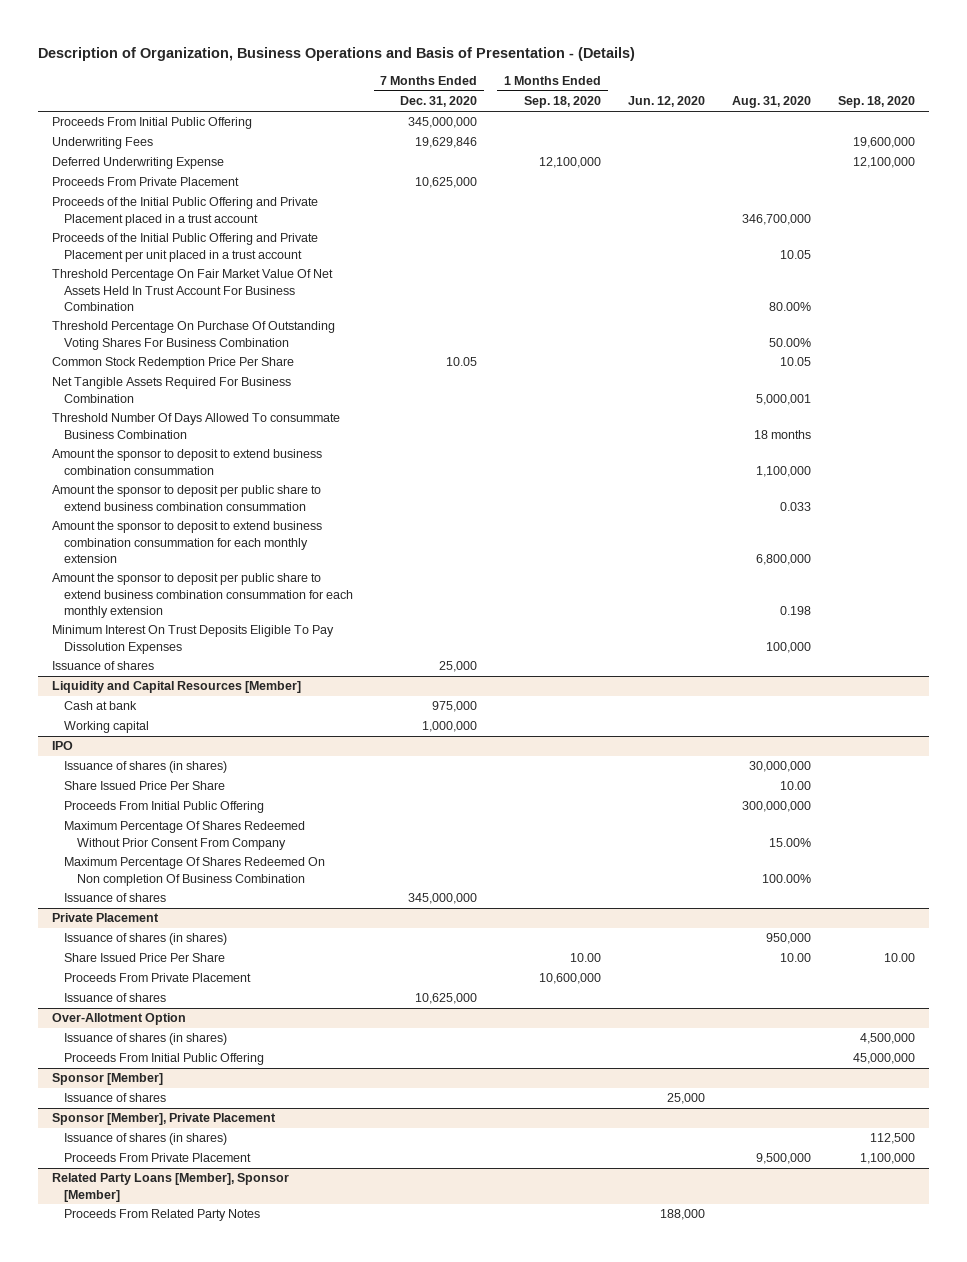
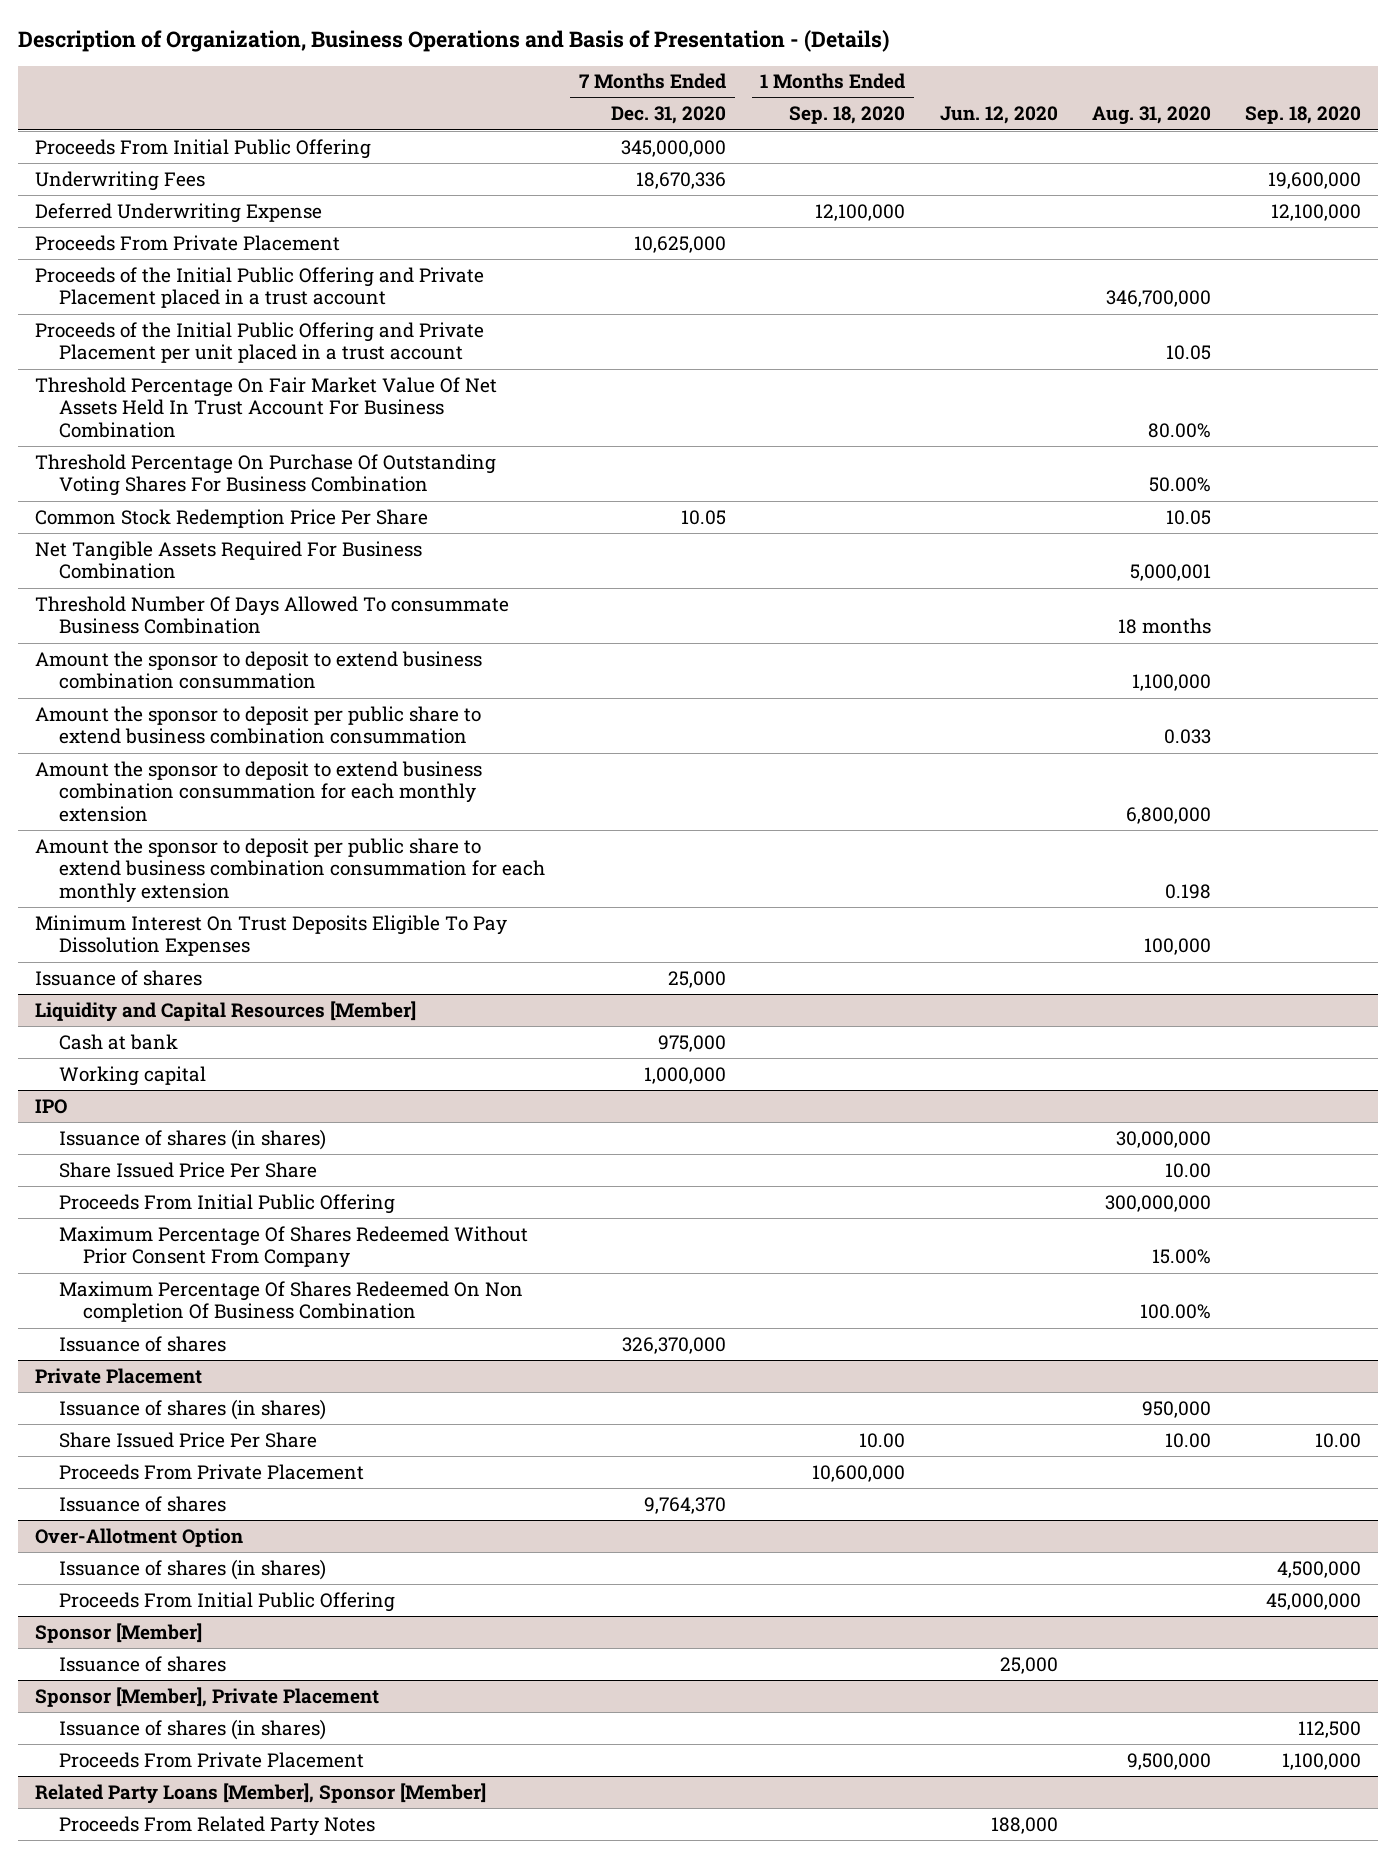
[415,137,478,149] 19,629,846 -> [636,171,727,189] 18,670,336
[408,893,478,905] 345,000,000 -> [622,1336,727,1354] 326,370,000
[415,993,478,1005] 10,625,000 -> [644,1496,727,1514] 9,764,370

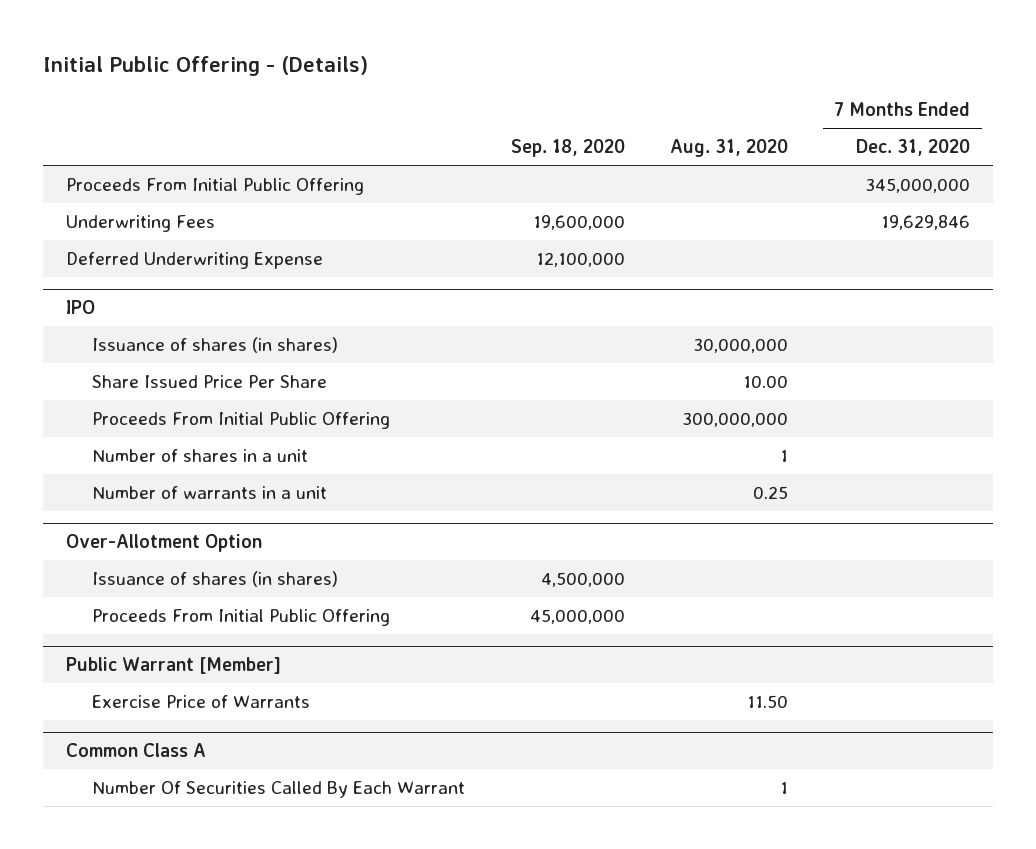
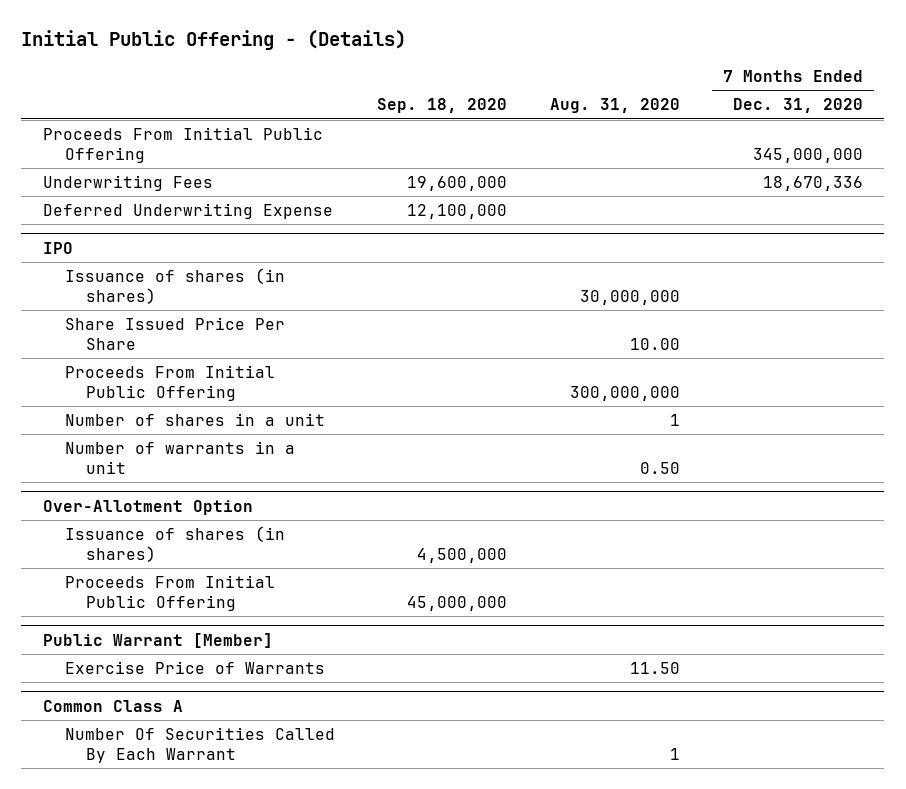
[881,214,971,230] 19,629,846 -> [762,176,863,192] 18,670,336
[753,485,789,499] 0.25 -> [640,461,681,474] 0.50

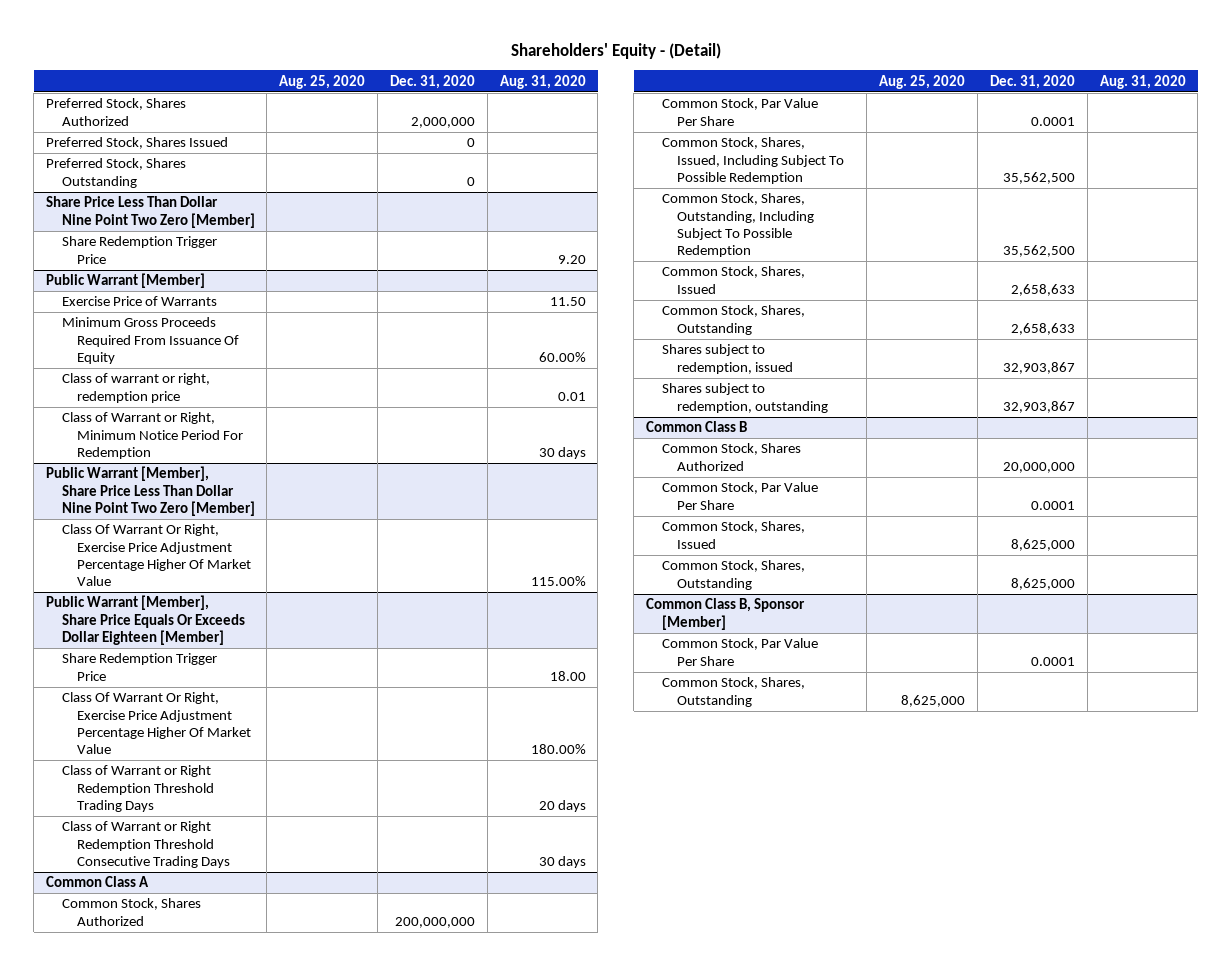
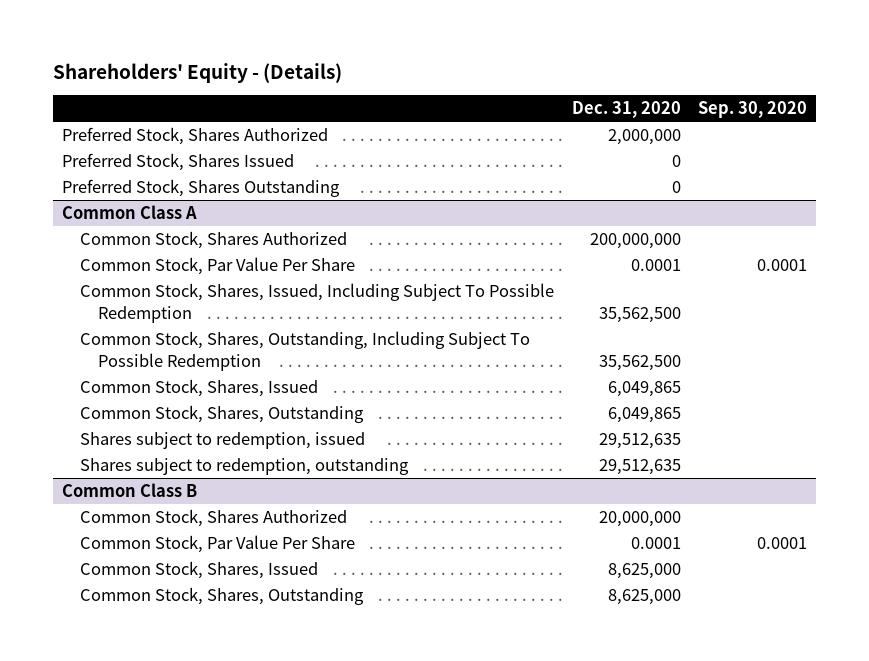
[510,43,721,60] Shareholders' Equity - (Detail) -> [53,62,343,83] Shareholders' Equity - (Details)
[279,74,366,89] Aug. 25, 2020 -> none
[499,74,586,89] Aug. 31, 2020 -> none
none -> [698,101,808,119] Sep. 30, 2020
[46,196,255,228] Share Price Less Than Dollar Nine Point Two Zero [Member] -> none
[61,236,217,264] Share Redemption Trigger Price -> none
[46,273,206,289] Public Warrant [Member] -> none
[61,296,217,307] Exercise Price of Warrants -> none
[61,317,239,364] Minimum Gross Proceeds Required From Issuance Of Equity -> none
[61,373,210,403] Class of warrant or right, redemption price -> none
[61,412,243,459] Class of Warrant or Right, Minimum Notice Period For Redemption -> none
[46,466,255,516] Public Warrant [Member], Share Price Less Than Dollar Nine Point Two Zero [Member] -> none
[61,524,251,587] Class Of Warrant Or Right, Exercise Price Adjustment Percentage Higher Of Market Value -> none
[46,595,245,645] Public Warrant [Member], Share Price Equals Or Exceeds Dollar Eighteen [Member] -> none
[61,653,217,681] Share Redemption Trigger Price -> none
[61,692,251,755] Class Of Warrant Or Right, Exercise Price Adjustment Percentage Higher Of Market Value -> none
[61,765,214,812] Class of Warrant or Right Redemption Threshold Trading Days -> none
[61,821,230,868] Class of Warrant or Right Redemption Threshold Consecutive Trading Days -> none
[1010,283,1075,296] 2,658,633 -> [607,381,681,398] 6,049,865
[1010,322,1075,335] 2,658,633 -> [607,407,681,424] 6,049,865
[1002,361,1075,374] 32,903,867 -> [598,433,681,450] 29,512,635
[1002,400,1075,413] 32,903,867 -> [598,459,681,476] 29,512,635
[646,598,806,630] Common Class B, Sponsor [Member] -> none
[661,638,818,666] Common Stock, Par Value Per Share -> none
[661,677,805,707] Common Stock, Shares, Outstanding -> none

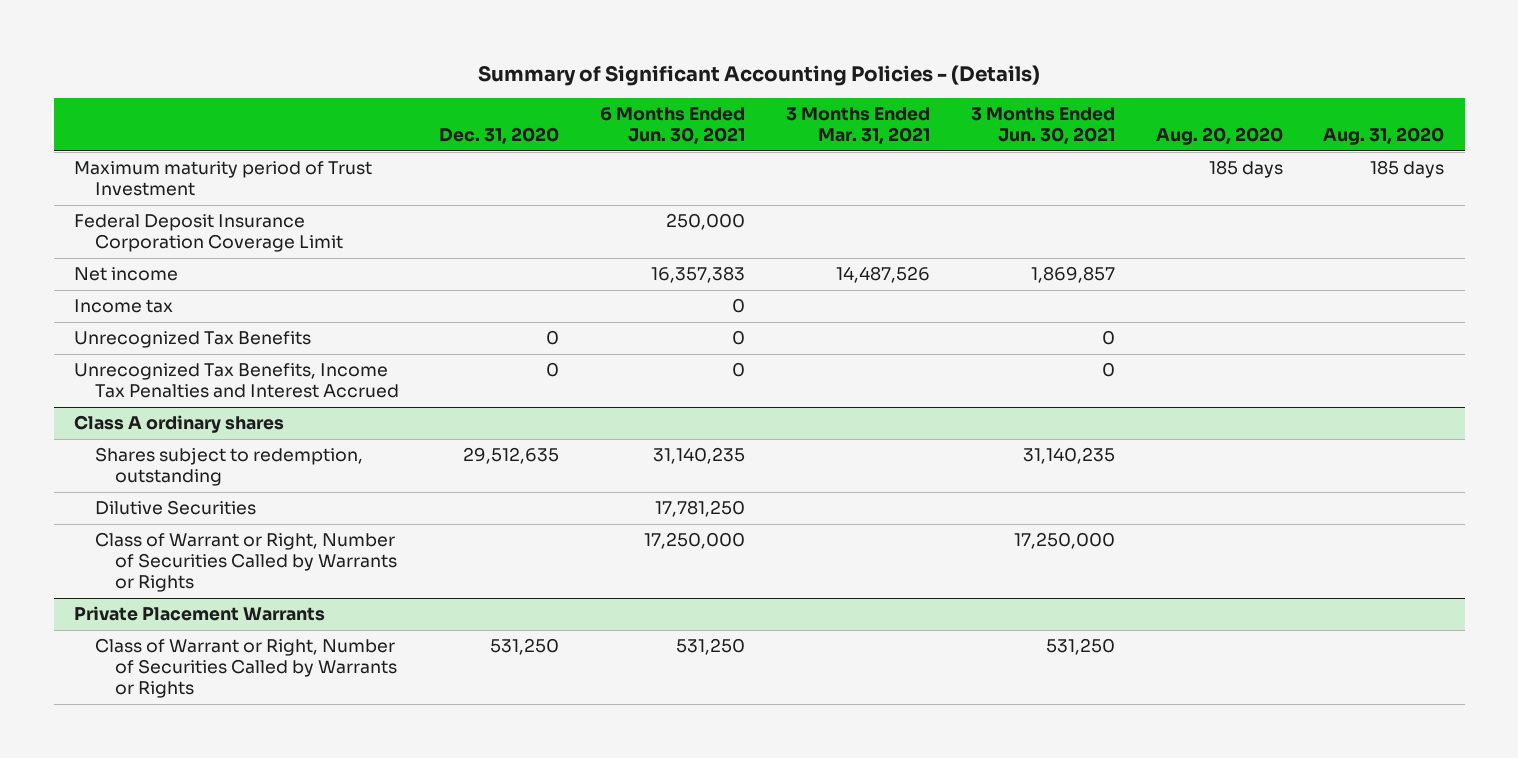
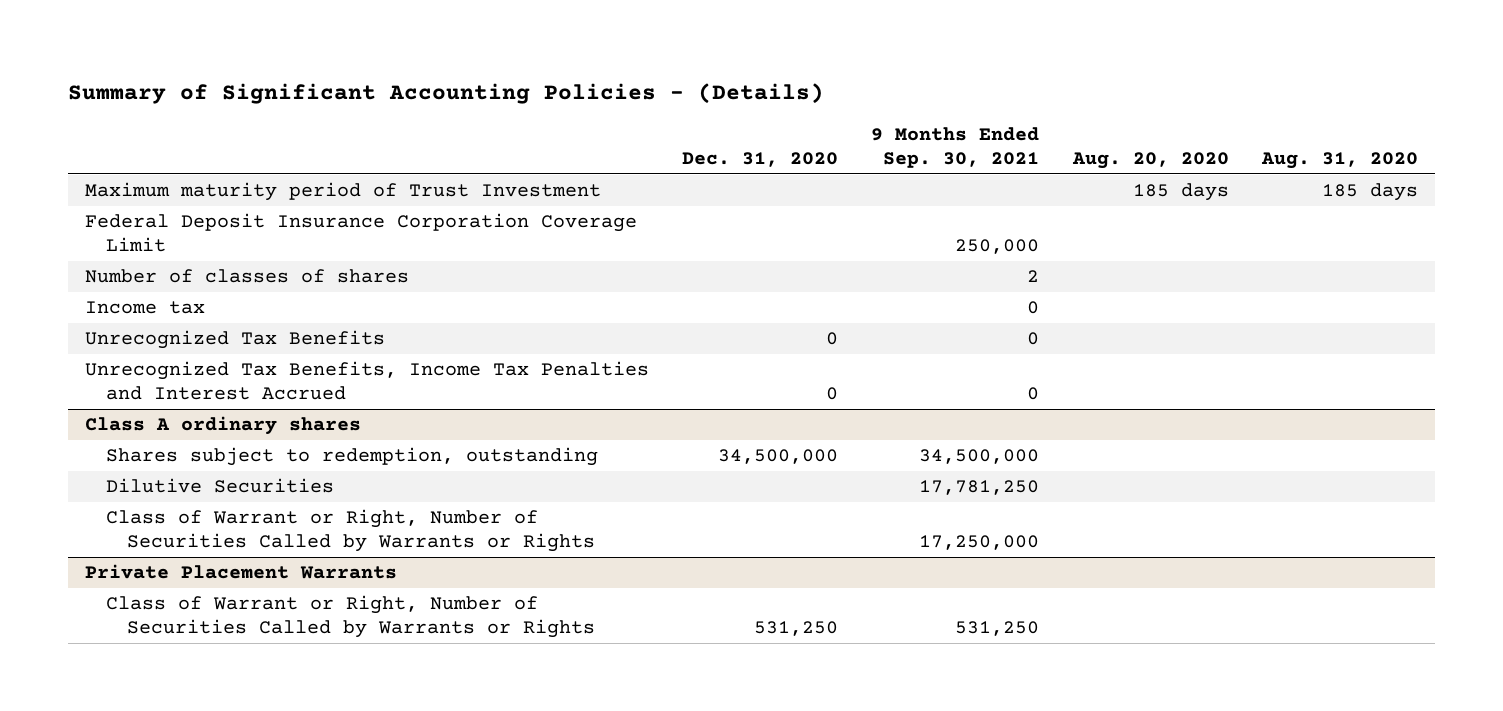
[600,107,746,145] 6 Months Ended Jun. 30, 2021 -> none
[785,107,930,145] 3 Months Ended Mar. 31, 2021 -> none
[970,107,1115,145] 3 Months Ended Jun. 30, 2021 -> none
none -> [871,126,1040,168] 9 Months Ended Sep. 30, 2021
[74,267,179,282] Net income -> none
none -> [84,269,409,284] Number of classes of shares
[463,447,560,465] 29,512,635 -> [717,449,838,465] 34,500,000

